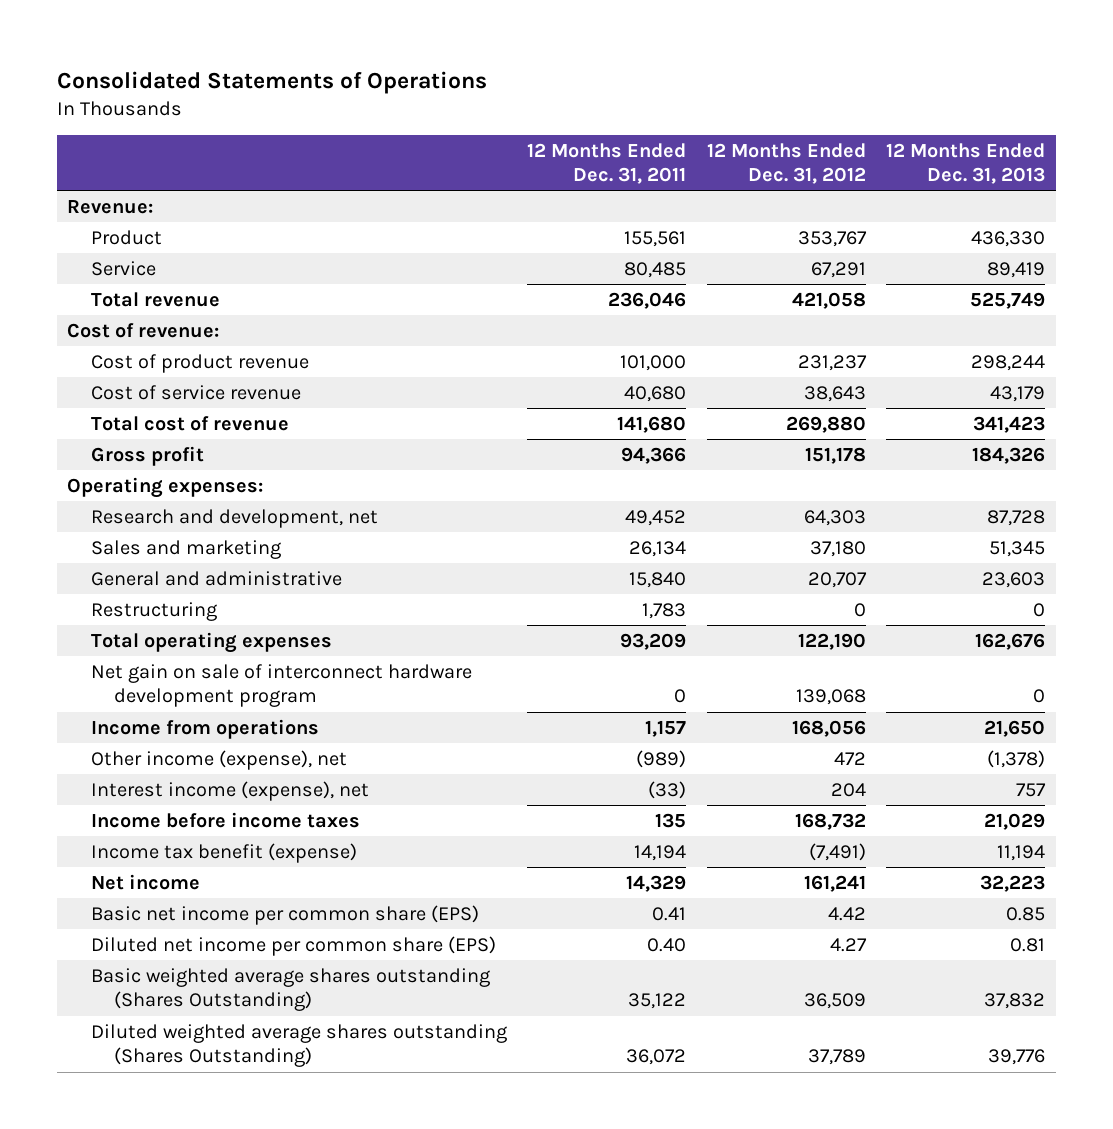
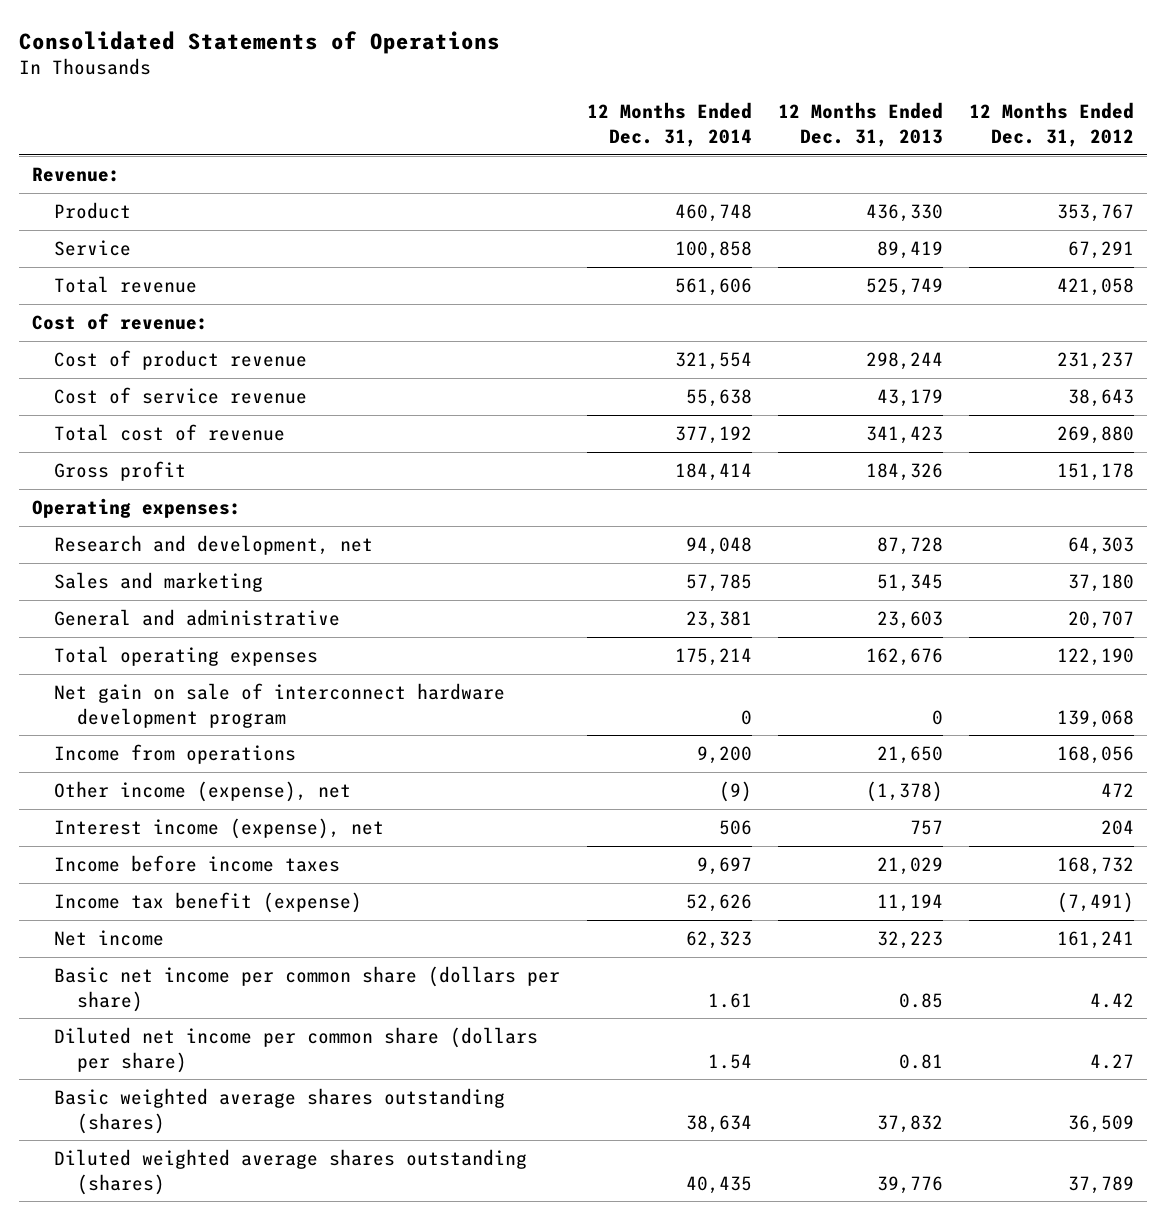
[527,142,687,185] 12 Months Ended Dec. 31, 2011 -> none
none -> [586,102,752,148] 12 Months Ended Dec. 31, 2014
[90,601,217,621] Restructuring -> none
[90,904,479,925] Basic net income per common share (EPS) -> [54,965,561,1012] Basic net income per common share (dollars per share)
[90,935,496,956] Diluted net income per common share (EPS) -> [54,1026,539,1073] Diluted net income per common share (dollars per share)
[90,967,490,1012] Basic weighted average shares outstanding (Shares Outstanding) -> [54,1087,506,1134] Basic weighted average shares outstanding (shares)
[90,1023,507,1068] Diluted weighted average shares outstanding (Shares Outstanding) -> [54,1148,528,1195] Diluted weighted average shares outstanding (shares)

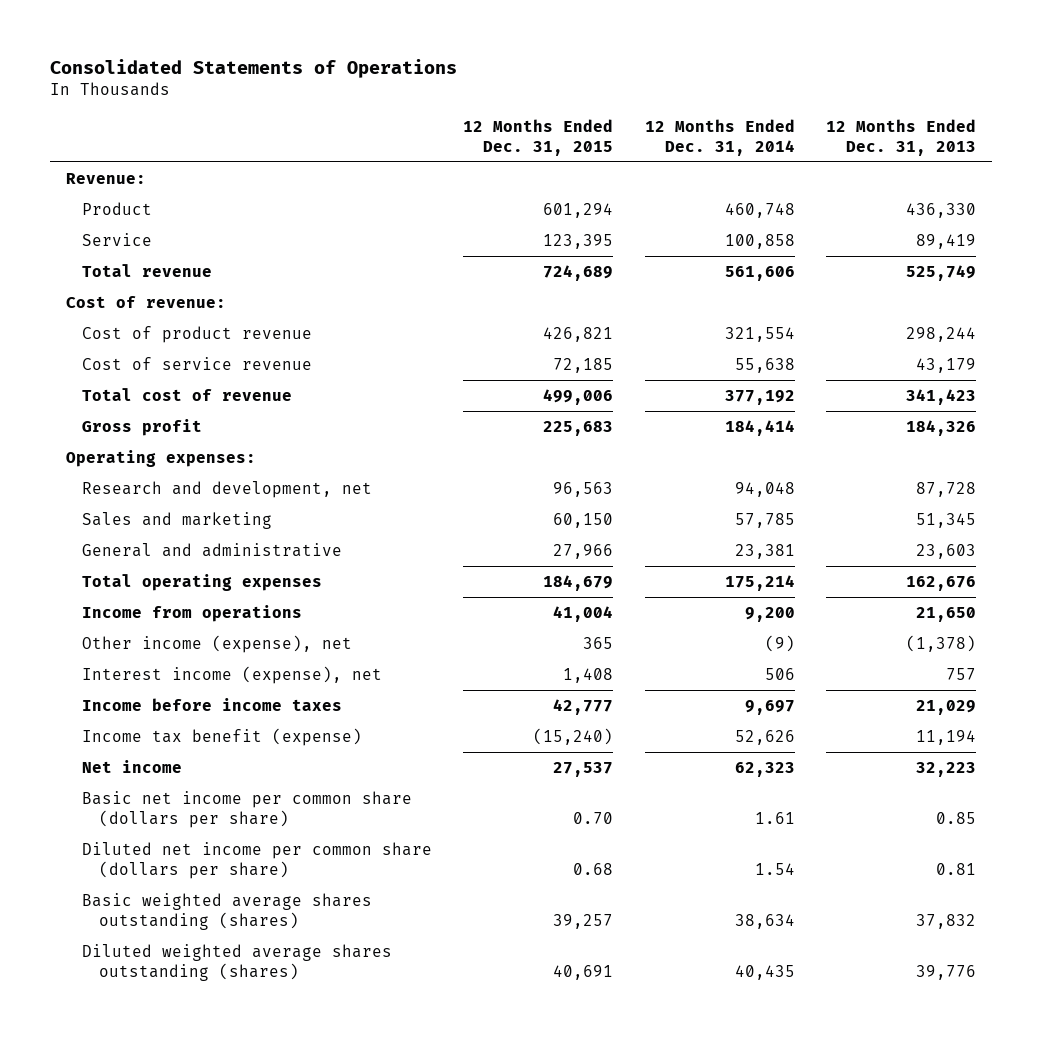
[969,102,1135,148] 12 Months Ended Dec. 31, 2012 -> none
none -> [463,118,614,156] 12 Months Ended Dec. 31, 2015
[54,682,506,728] Net gain on sale of interconnect hardware development program -> none

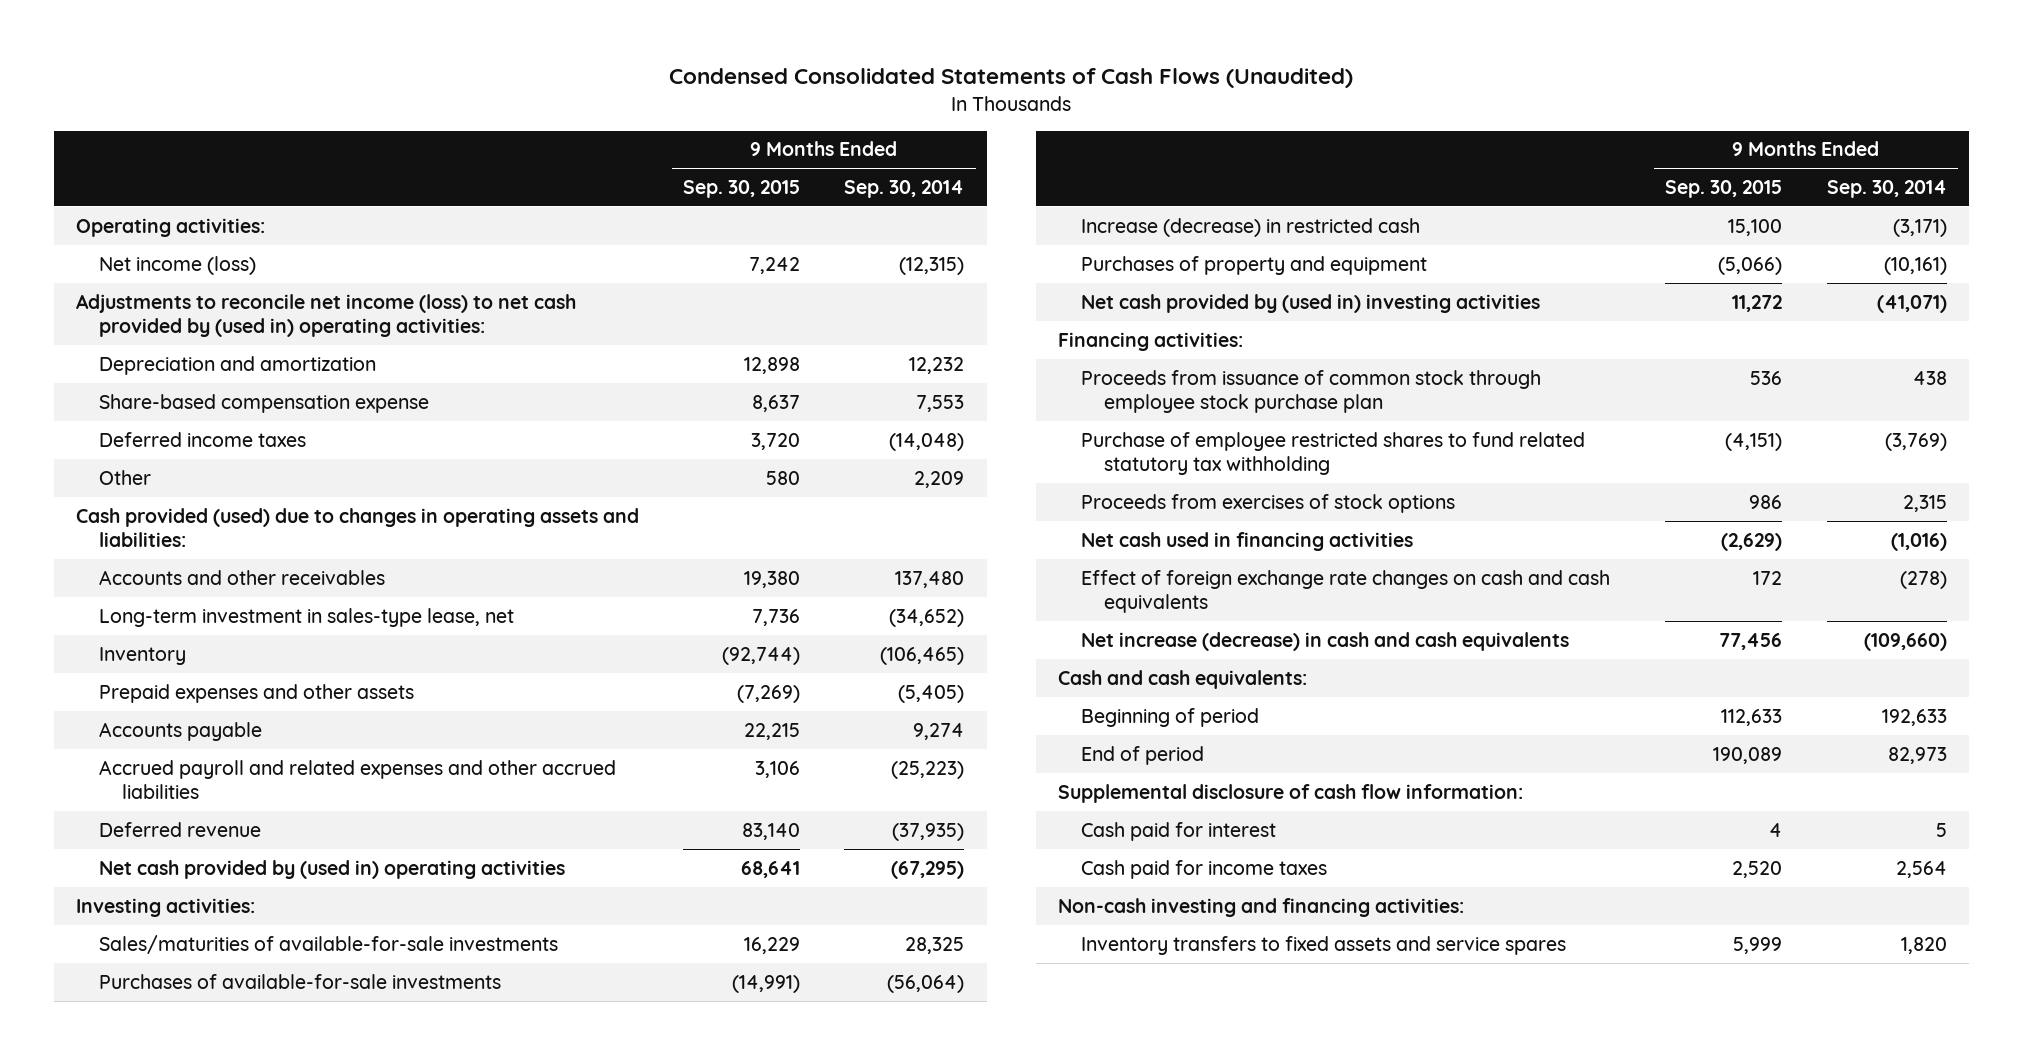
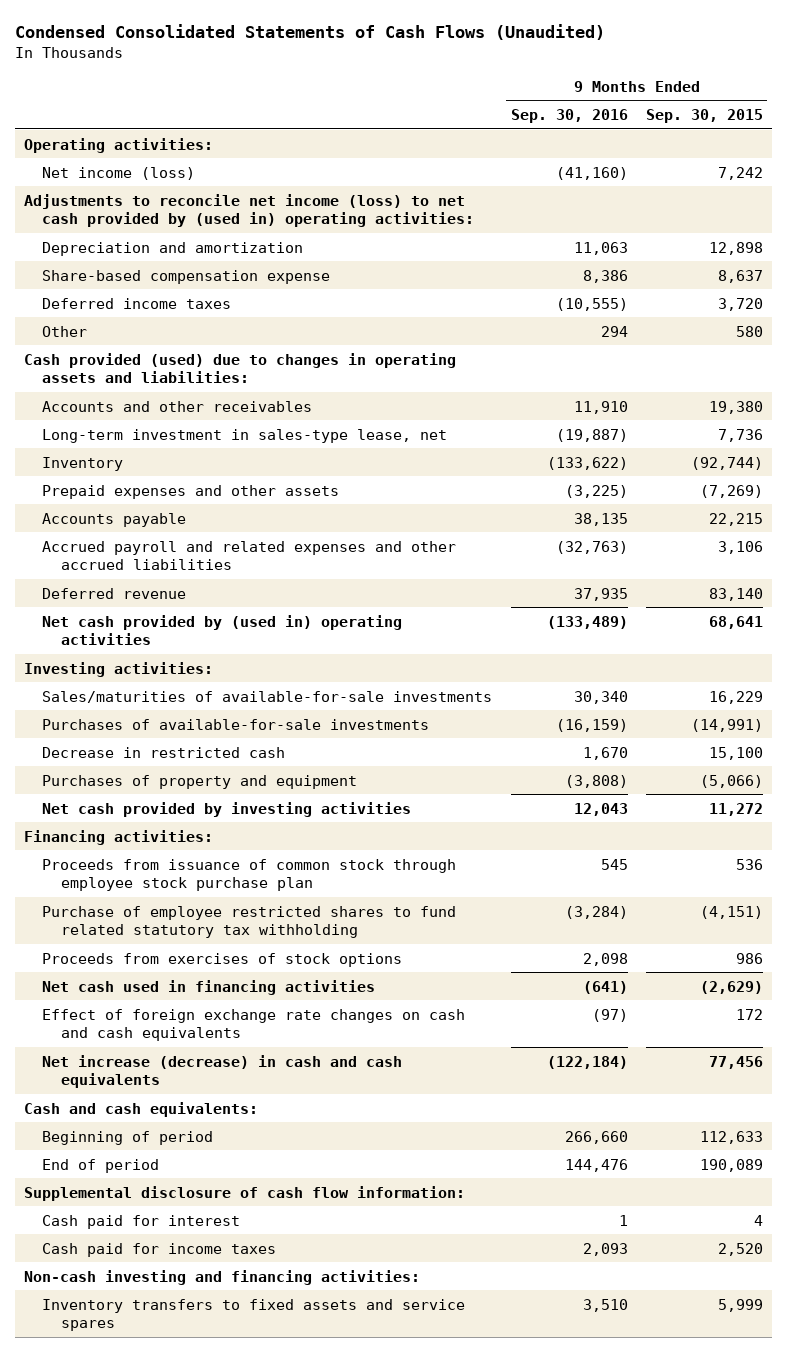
[844,179,965,198] Sep. 30, 2014 -> none
none -> [510,109,628,124] Sep. 30, 2016
[1081,217,1421,237] Increase (decrease) in restricted cash -> [42,746,286,758] Decrease in restricted cash
[1081,293,1541,313] Net cash provided by (used in) investing activities -> [42,801,412,817] Net cash provided by investing activities

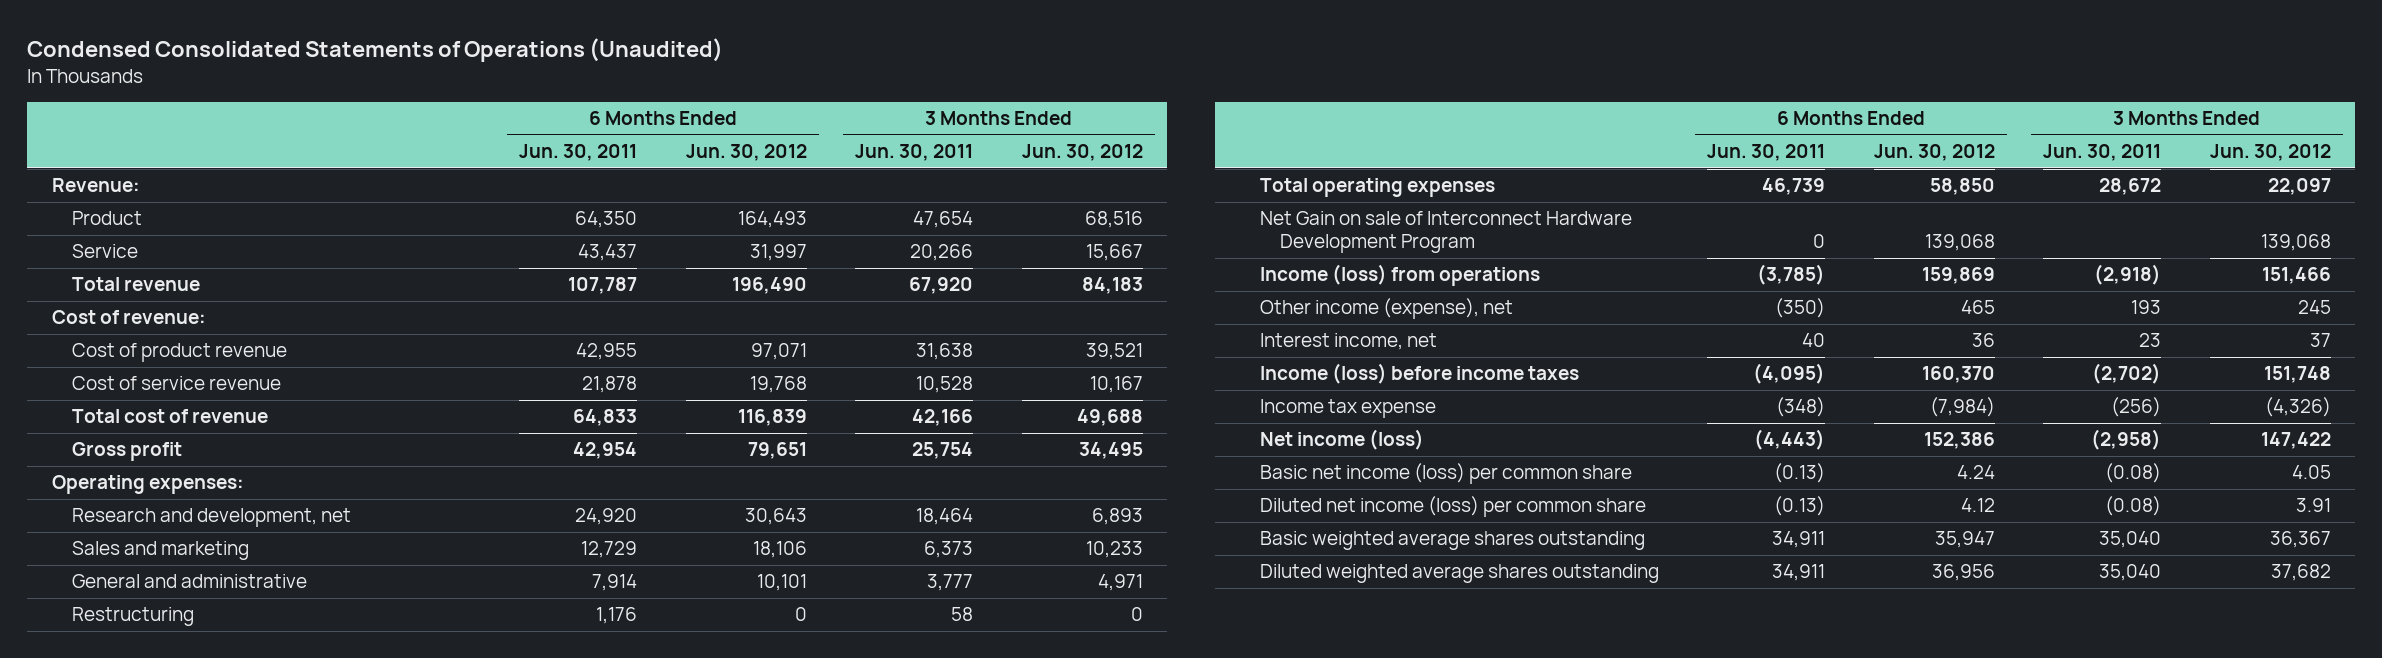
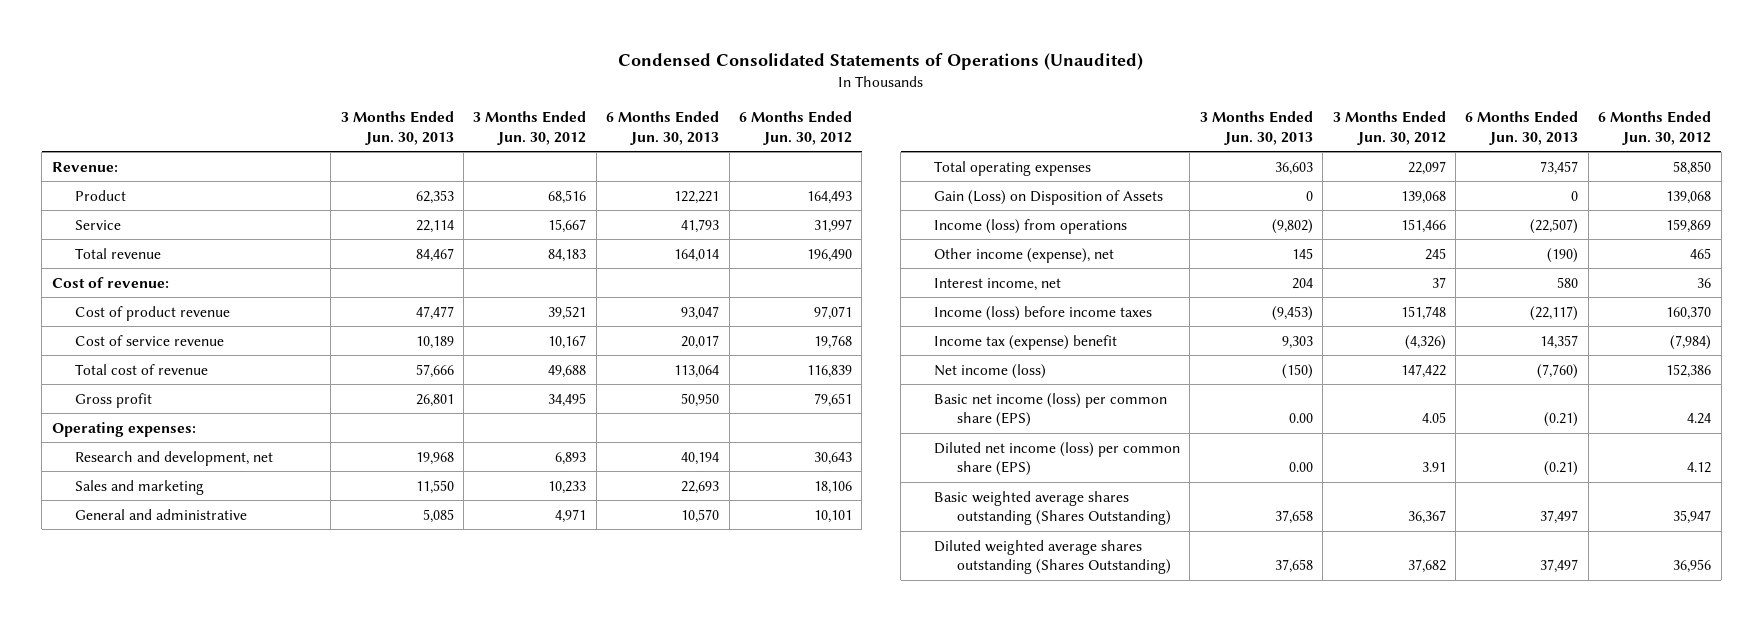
[519,144,638,162] Jun. 30, 2011 -> none
[855,144,974,162] Jun. 30, 2011 -> none
none -> [340,111,454,145] 3 Months Ended Jun. 30, 2013
none -> [606,111,720,145] 6 Months Ended Jun. 30, 2013
[71,607,194,627] Restructuring -> none
[1259,211,1632,254] Net Gain on sale of Interconnect Hardware Development Program -> [933,189,1163,205] Gain (Loss) on Disposition of Assets
[1259,399,1436,419] Income tax expense -> [933,334,1117,350] Income tax (expense) benefit
[1259,463,1632,485] Basic net income (loss) per common share -> [933,392,1167,428] Basic net income (loss) per common share (EPS)
[1259,496,1646,518] Diluted net income (loss) per common share -> [933,441,1180,477] Diluted net income (loss) per common share (EPS)
[1259,531,1645,551] Basic weighted average shares outstanding -> [933,490,1171,526] Basic weighted average shares outstanding (Shares Outstanding)
[1259,564,1659,584] Diluted weighted average shares outstanding -> [933,539,1171,575] Diluted weighted average shares outstanding (Shares Outstanding)

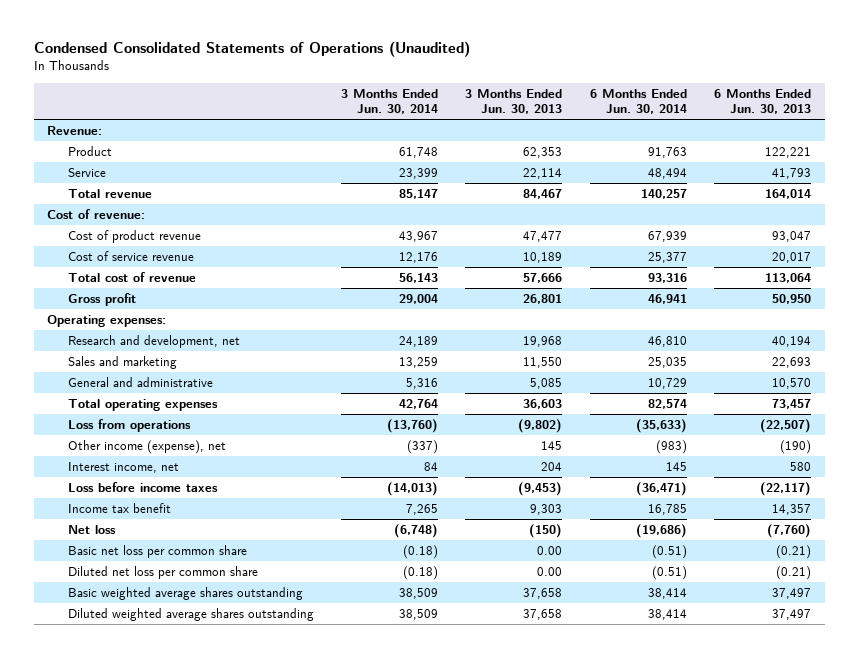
[473,111,587,145] 3 Months Ended Jun. 30, 2012 -> none
[739,111,853,145] 6 Months Ended Jun. 30, 2012 -> none
none -> [340,88,438,115] 3 Months Ended Jun. 30, 2014
none -> [589,88,687,115] 6 Months Ended Jun. 30, 2014
[933,189,1163,205] Gain (Loss) on Disposition of Assets -> none
[933,218,1127,234] Income (loss) from operations -> [67,418,191,432] Loss from operations
[933,305,1152,321] Income (loss) before income taxes -> [67,481,218,492] Loss before income taxes
[933,334,1117,350] Income tax (expense) benefit -> [67,502,171,513] Income tax benefit
[933,363,1046,379] Net income (loss) -> [67,524,116,534] Net loss
[933,392,1167,428] Basic net income (loss) per common share (EPS) -> [67,544,247,558] Basic net loss per common share
[933,441,1180,477] Diluted net income (loss) per common share (EPS) -> [67,565,258,579] Diluted net loss per common share
[933,490,1171,526] Basic weighted average shares outstanding (Shares Outstanding) -> [67,586,303,600] Basic weighted average shares outstanding
[933,539,1171,575] Diluted weighted average shares outstanding (Shares Outstanding) -> [67,607,314,621] Diluted weighted average shares outstanding

